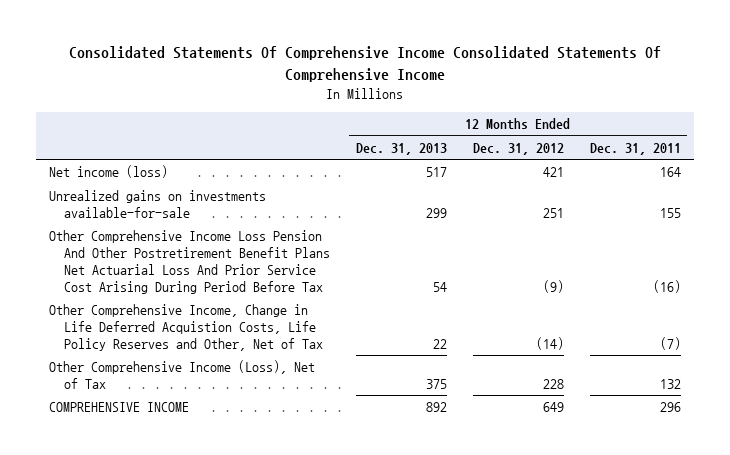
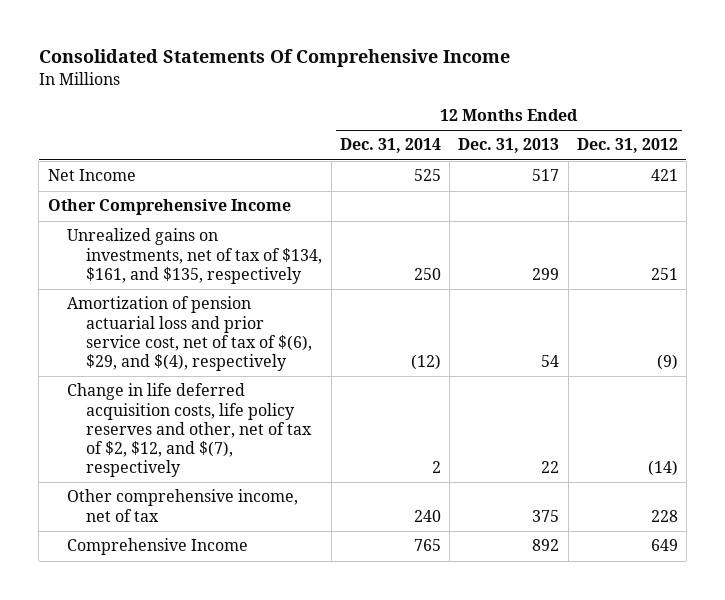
[68,46,661,83] Consolidated Statements Of Comprehensive Income Consolidated Statements Of Comprehensive Income -> [38,49,510,68] Consolidated Statements Of Comprehensive Income
[589,142,681,155] Dec. 31, 2011 -> none
none -> [339,138,441,154] Dec. 31, 2014
[48,165,168,179] Net income (loss) -> [47,169,136,182] Net Income
none -> [47,199,291,216] Other Comprehensive Income
[48,190,266,219] Unrealized gains on investments available-for-sale -> [67,228,323,284] Unrealized gains on investments, net of tax of $134, $161, and $135, respectively
[48,230,330,294] Other Comprehensive Income Loss Pension And Other Postretirement Benefit Plans Net Actuarial Loss And Prior Service Cost Arising During Period Before Tax -> [67,296,313,371] Amortization of pension actuarial loss and prior service cost, net of tax of $(6), $29, and $(4), respectively
[48,304,323,351] Other Comprehensive Income, Change in Life Deferred Acquistion Costs, Life Policy Reserves and Other, Net of Tax -> [67,383,313,478] Change in life deferred acquisition costs, life policy reserves and other, net of tax of $2, $12, and $(7), respectively
[48,360,315,390] Other Comprehensive Income (Loss), Net of Tax -> [67,489,299,522] Other comprehensive income, net of tax
[48,402,189,413] COMPREHENSIVE INCOME -> [67,538,249,556] Comprehensive Income

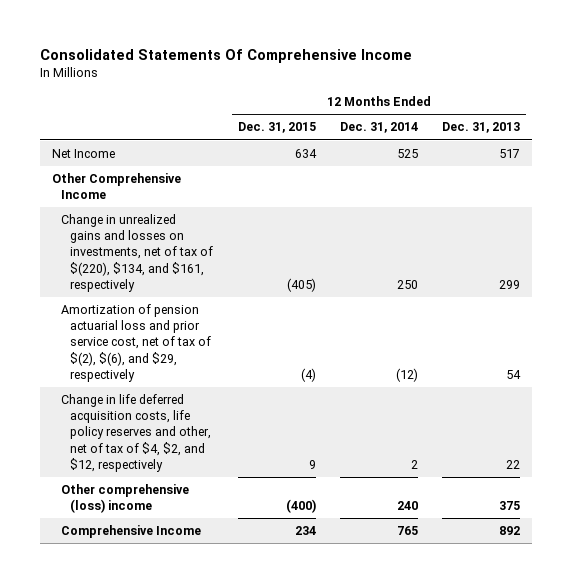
[576,138,678,154] Dec. 31, 2012 -> none
none -> [237,122,316,134] Dec. 31, 2015
[67,228,323,284] Unrealized gains on investments, net of tax of $134, $161, and $135, respectively -> [61,214,214,292] Change in unrealized gains and losses on investments, net of tax of $(220), $134, and $161, respectively
[67,296,313,371] Amortization of pension actuarial loss and prior service cost, net of tax of $(6), $29, and $(4), respectively -> [61,304,212,382] Amortization of pension actuarial loss and prior service cost, net of tax of $(2), $(6), and $29, respectively
[67,383,313,478] Change in life deferred acquisition costs, life policy reserves and other, net of tax of $2, $12, and $(7), respectively -> [61,394,212,472] Change in life deferred acquisition costs, life policy reserves and other, net of tax of $4, $2, and $12, respectively
[67,489,299,522] Other comprehensive income, net of tax -> [61,484,190,514] Other comprehensive (loss) income

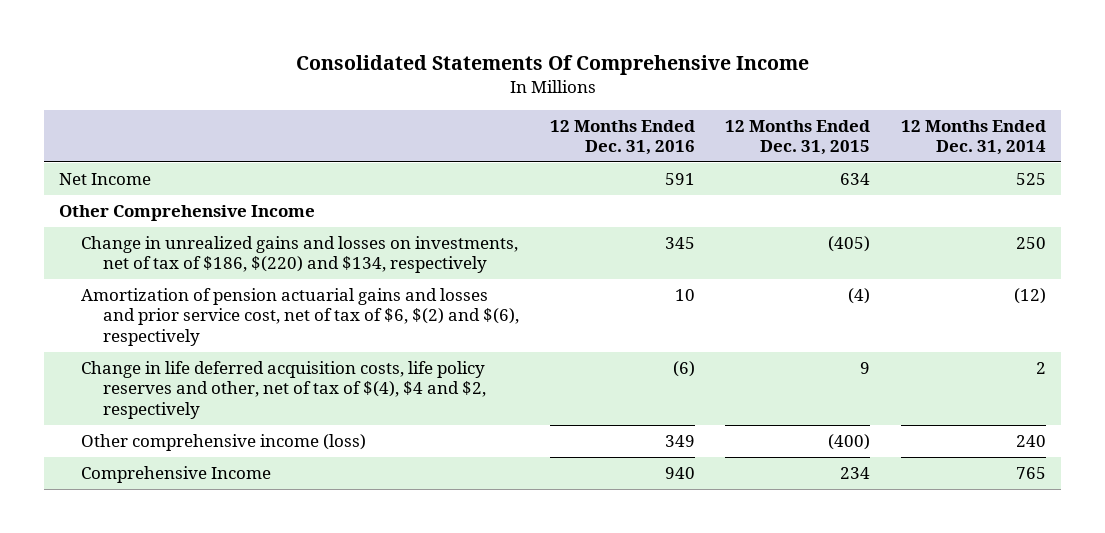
[441,122,520,134] Dec. 31, 2013 -> none
none -> [549,119,695,155] 12 Months Ended Dec. 31, 2016
[61,214,214,292] Change in unrealized gains and losses on investments, net of tax of $(220), $134, and $161, respectively -> [81,236,519,274] Change in unrealized gains and losses on investments, net of tax of $186, $(220) and $134, respectively
[61,304,212,382] Amortization of pension actuarial loss and prior service cost, net of tax of $(2), $(6), and $29, respectively -> [81,288,520,346] Amortization of pension actuarial gains and losses and prior service cost, net of tax of $6, $(2) and $(6), respectively
[61,394,212,472] Change in life deferred acquisition costs, life policy reserves and other, net of tax of $4, $2, and $12, respectively -> [81,361,487,419] Change in life deferred acquisition costs, life policy reserves and other, net of tax of $(4), $4 and $2, respectively
[61,484,190,514] Other comprehensive (loss) income -> [81,434,367,452] Other comprehensive income (loss)

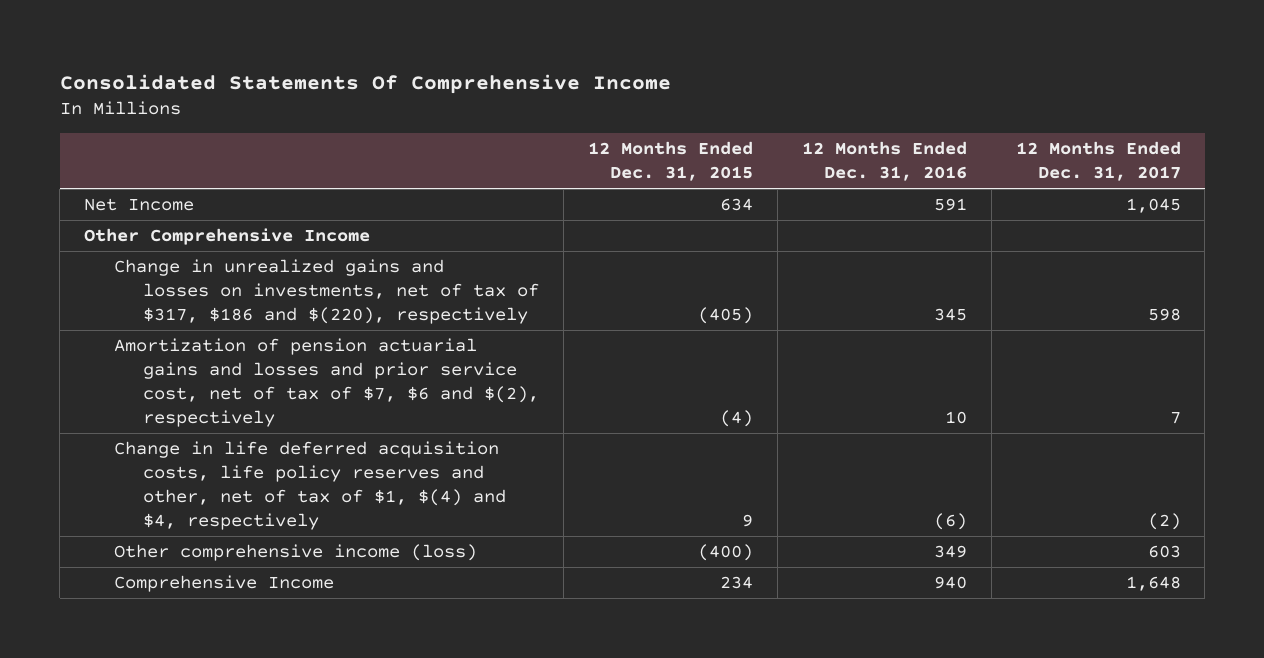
[901,119,1047,155] 12 Months Ended Dec. 31, 2014 -> none
none -> [1015,141,1181,182] 12 Months Ended Dec. 31, 2017
[81,236,519,274] Change in unrealized gains and losses on investments, net of tax of $186, $(220) and $134, respectively -> [113,259,540,324] Change in unrealized gains and losses on investments, net of tax of $317, $186 and $(220), respectively
[81,288,520,346] Amortization of pension actuarial gains and losses and prior service cost, net of tax of $6, $(2) and $(6), respectively -> [113,338,540,427] Amortization of pension actuarial gains and losses and prior service cost, net of tax of $7, $6 and $(2), respectively
[81,361,487,419] Change in life deferred acquisition costs, life policy reserves and other, net of tax of $(4), $4 and $2, respectively -> [113,441,507,530] Change in life deferred acquisition costs, life policy reserves and other, net of tax of $1, $(4) and $4, respectively

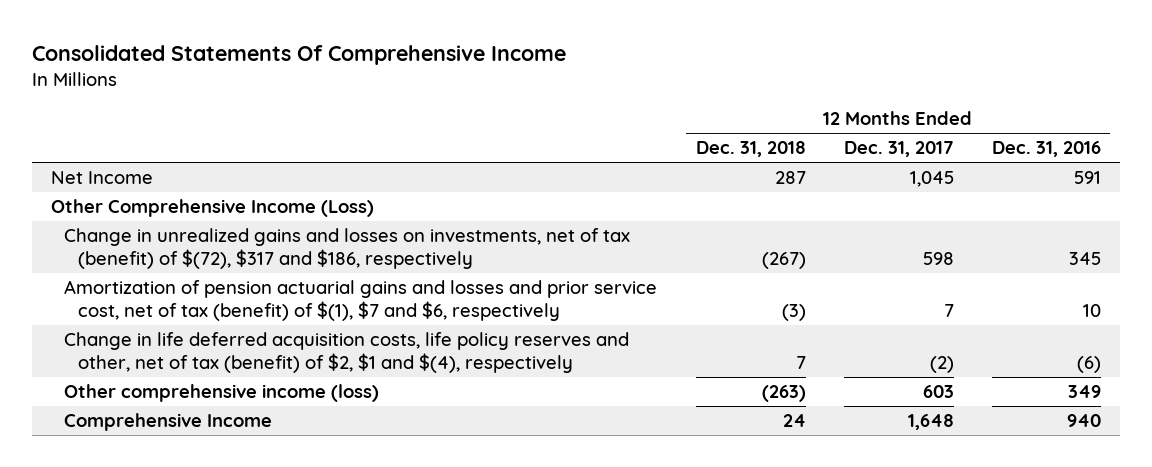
[587,141,753,182] 12 Months Ended Dec. 31, 2015 -> none
none -> [695,141,806,158] Dec. 31, 2018
[83,228,370,246] Other Comprehensive Income -> [50,199,374,218] Other Comprehensive Income (Loss)
[113,259,540,324] Change in unrealized gains and losses on investments, net of tax of $317, $186 and $(220), respectively -> [64,228,631,270] Change in unrealized gains and losses on investments, net of tax (benefit) of $(72), $317 and $186, respectively
[113,338,540,427] Amortization of pension actuarial gains and losses and prior service cost, net of tax of $7, $6 and $(2), respectively -> [64,280,658,322] Amortization of pension actuarial gains and losses and prior service cost, net of tax (benefit) of $(1), $7 and $6, respectively
[113,441,507,530] Change in life deferred acquisition costs, life policy reserves and other, net of tax of $1, $(4) and $4, respectively -> [64,332,630,374] Change in life deferred acquisition costs, life policy reserves and other, net of tax (benefit) of $2, $1 and $(4), respectively

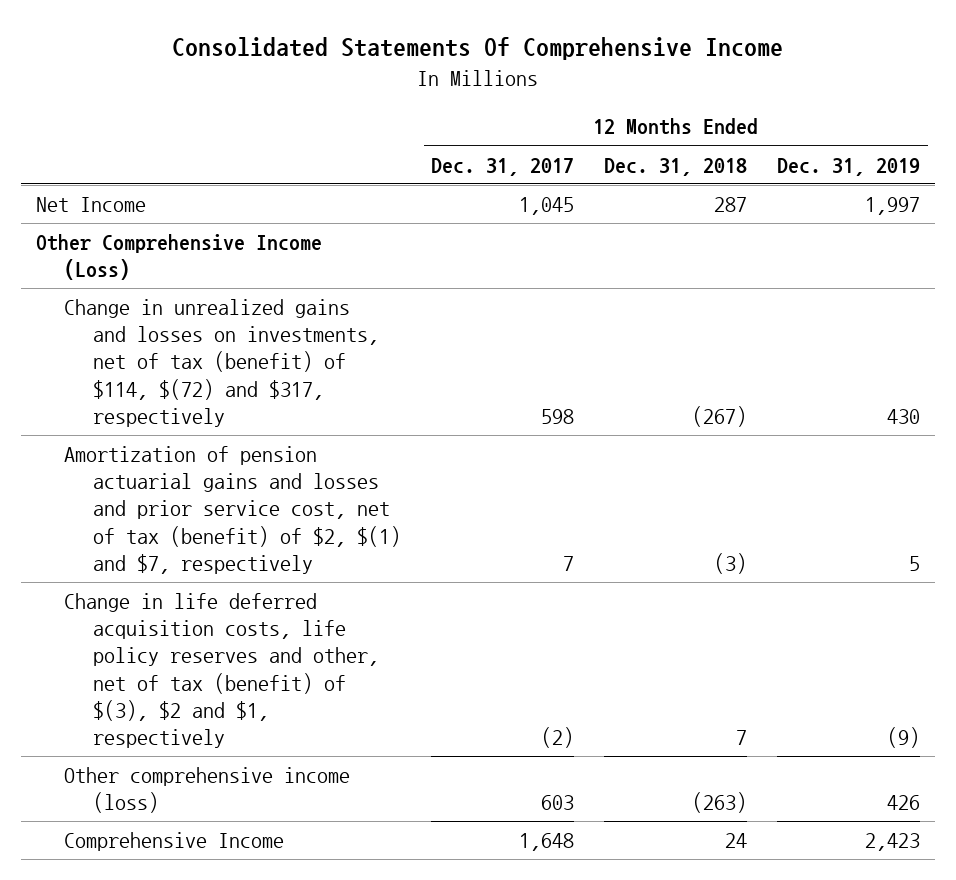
[991,141,1101,158] Dec. 31, 2016 -> none
none -> [777,157,921,176] Dec. 31, 2019
[64,228,631,270] Change in unrealized gains and losses on investments, net of tax (benefit) of $(72), $317 and $186, respectively -> [64,299,380,427] Change in unrealized gains and losses on investments, net of tax (benefit) of $114, $(72) and $317, respectively
[64,280,658,322] Amortization of pension actuarial gains and losses and prior service cost, net of tax (benefit) of $(1), $7 and $6, respectively -> [64,446,402,574] Amortization of pension actuarial gains and losses and prior service cost, net of tax (benefit) of $2, $(1) and $7, respectively
[64,332,630,374] Change in life deferred acquisition costs, life policy reserves and other, net of tax (benefit) of $2, $1 and $(4), respectively -> [64,593,380,748] Change in life deferred acquisition costs, life policy reserves and other, net of tax (benefit) of $(3), $2 and $1, respectively

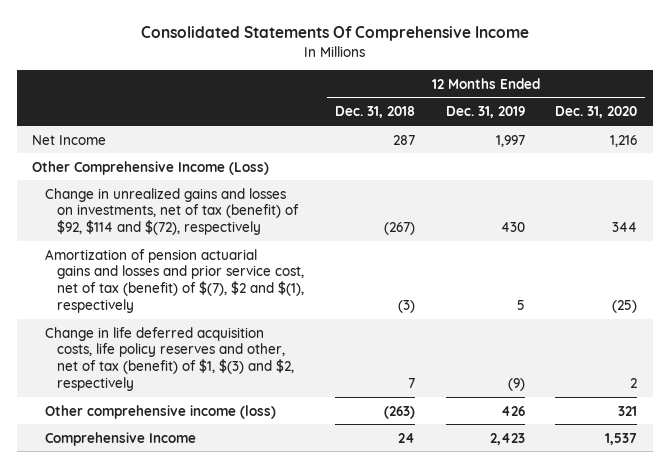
[431,157,575,176] Dec. 31, 2017 -> none
none -> [555,106,638,119] Dec. 31, 2020
[64,299,380,427] Change in unrealized gains and losses on investments, net of tax (benefit) of $114, $(72) and $317, respectively -> [44,187,300,235] Change in unrealized gains and losses on investments, net of tax (benefit) of $92, $114 and $(72), respectively
[64,446,402,574] Amortization of pension actuarial gains and losses and prior service cost, net of tax (benefit) of $2, $(1) and $7, respectively -> [44,248,305,313] Amortization of pension actuarial gains and losses and prior service cost, net of tax (benefit) of $(7), $2 and $(1), respectively
[64,593,380,748] Change in life deferred acquisition costs, life policy reserves and other, net of tax (benefit) of $(3), $2 and $1, respectively -> [44,326,295,391] Change in life deferred acquisition costs, life policy reserves and other, net of tax (benefit) of $1, $(3) and $2, respectively

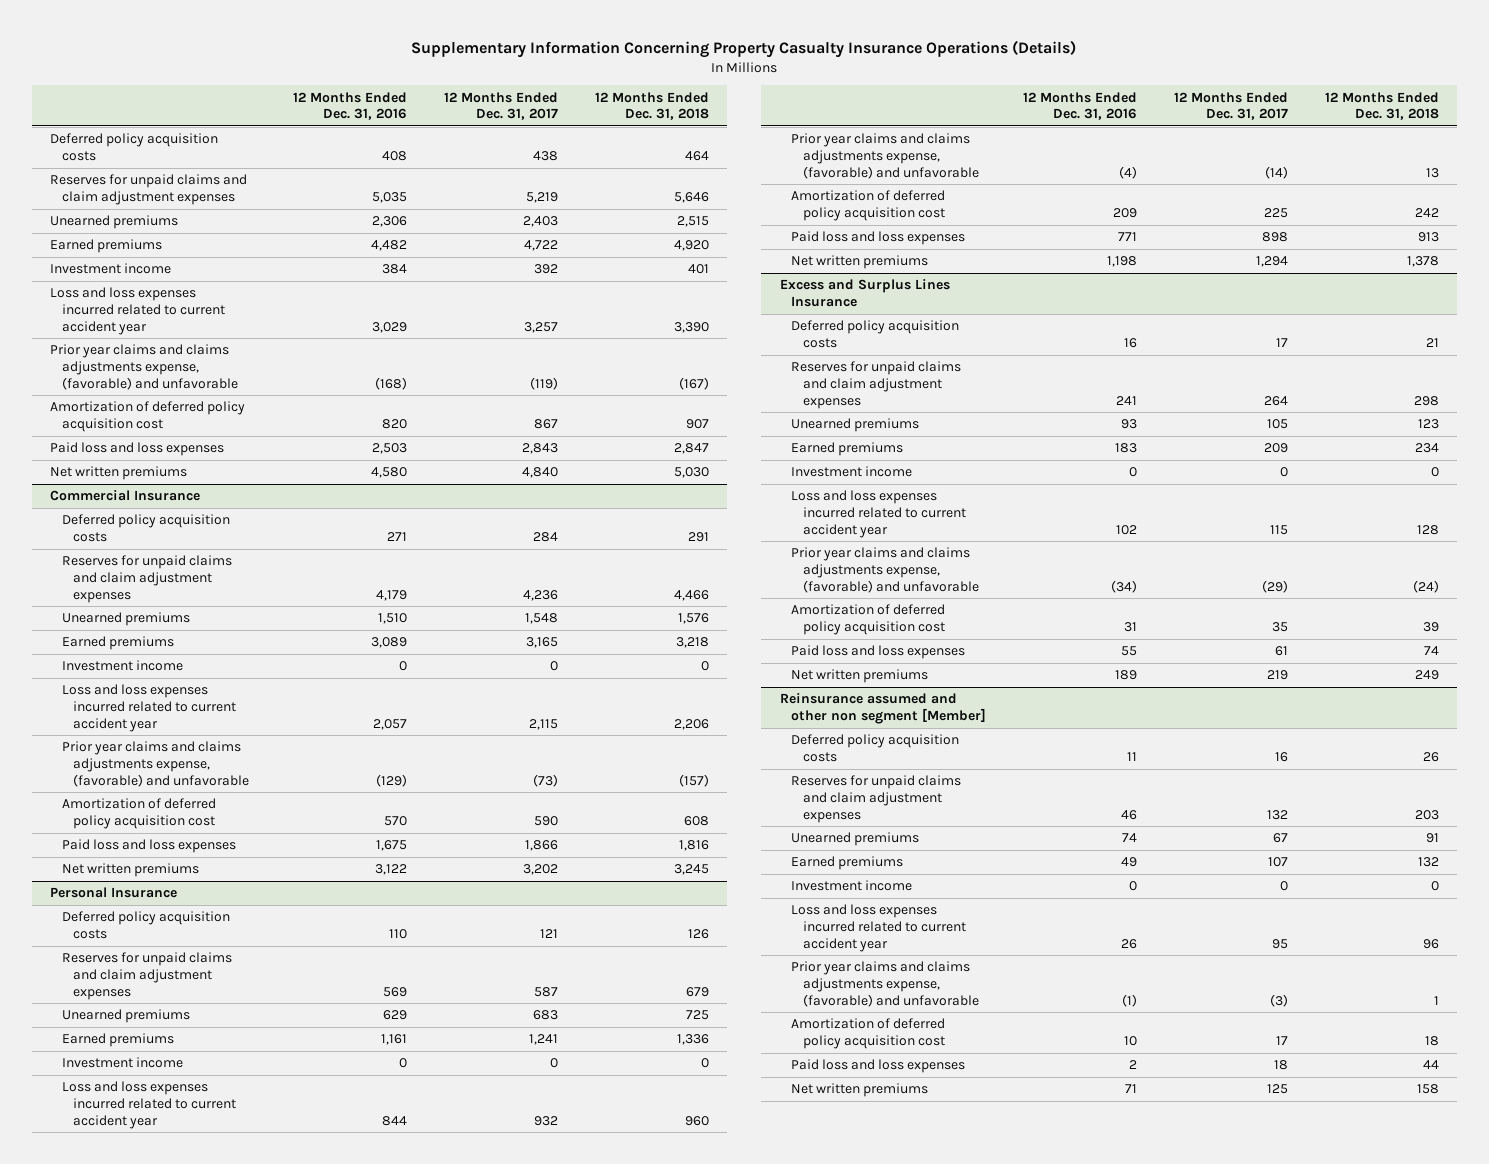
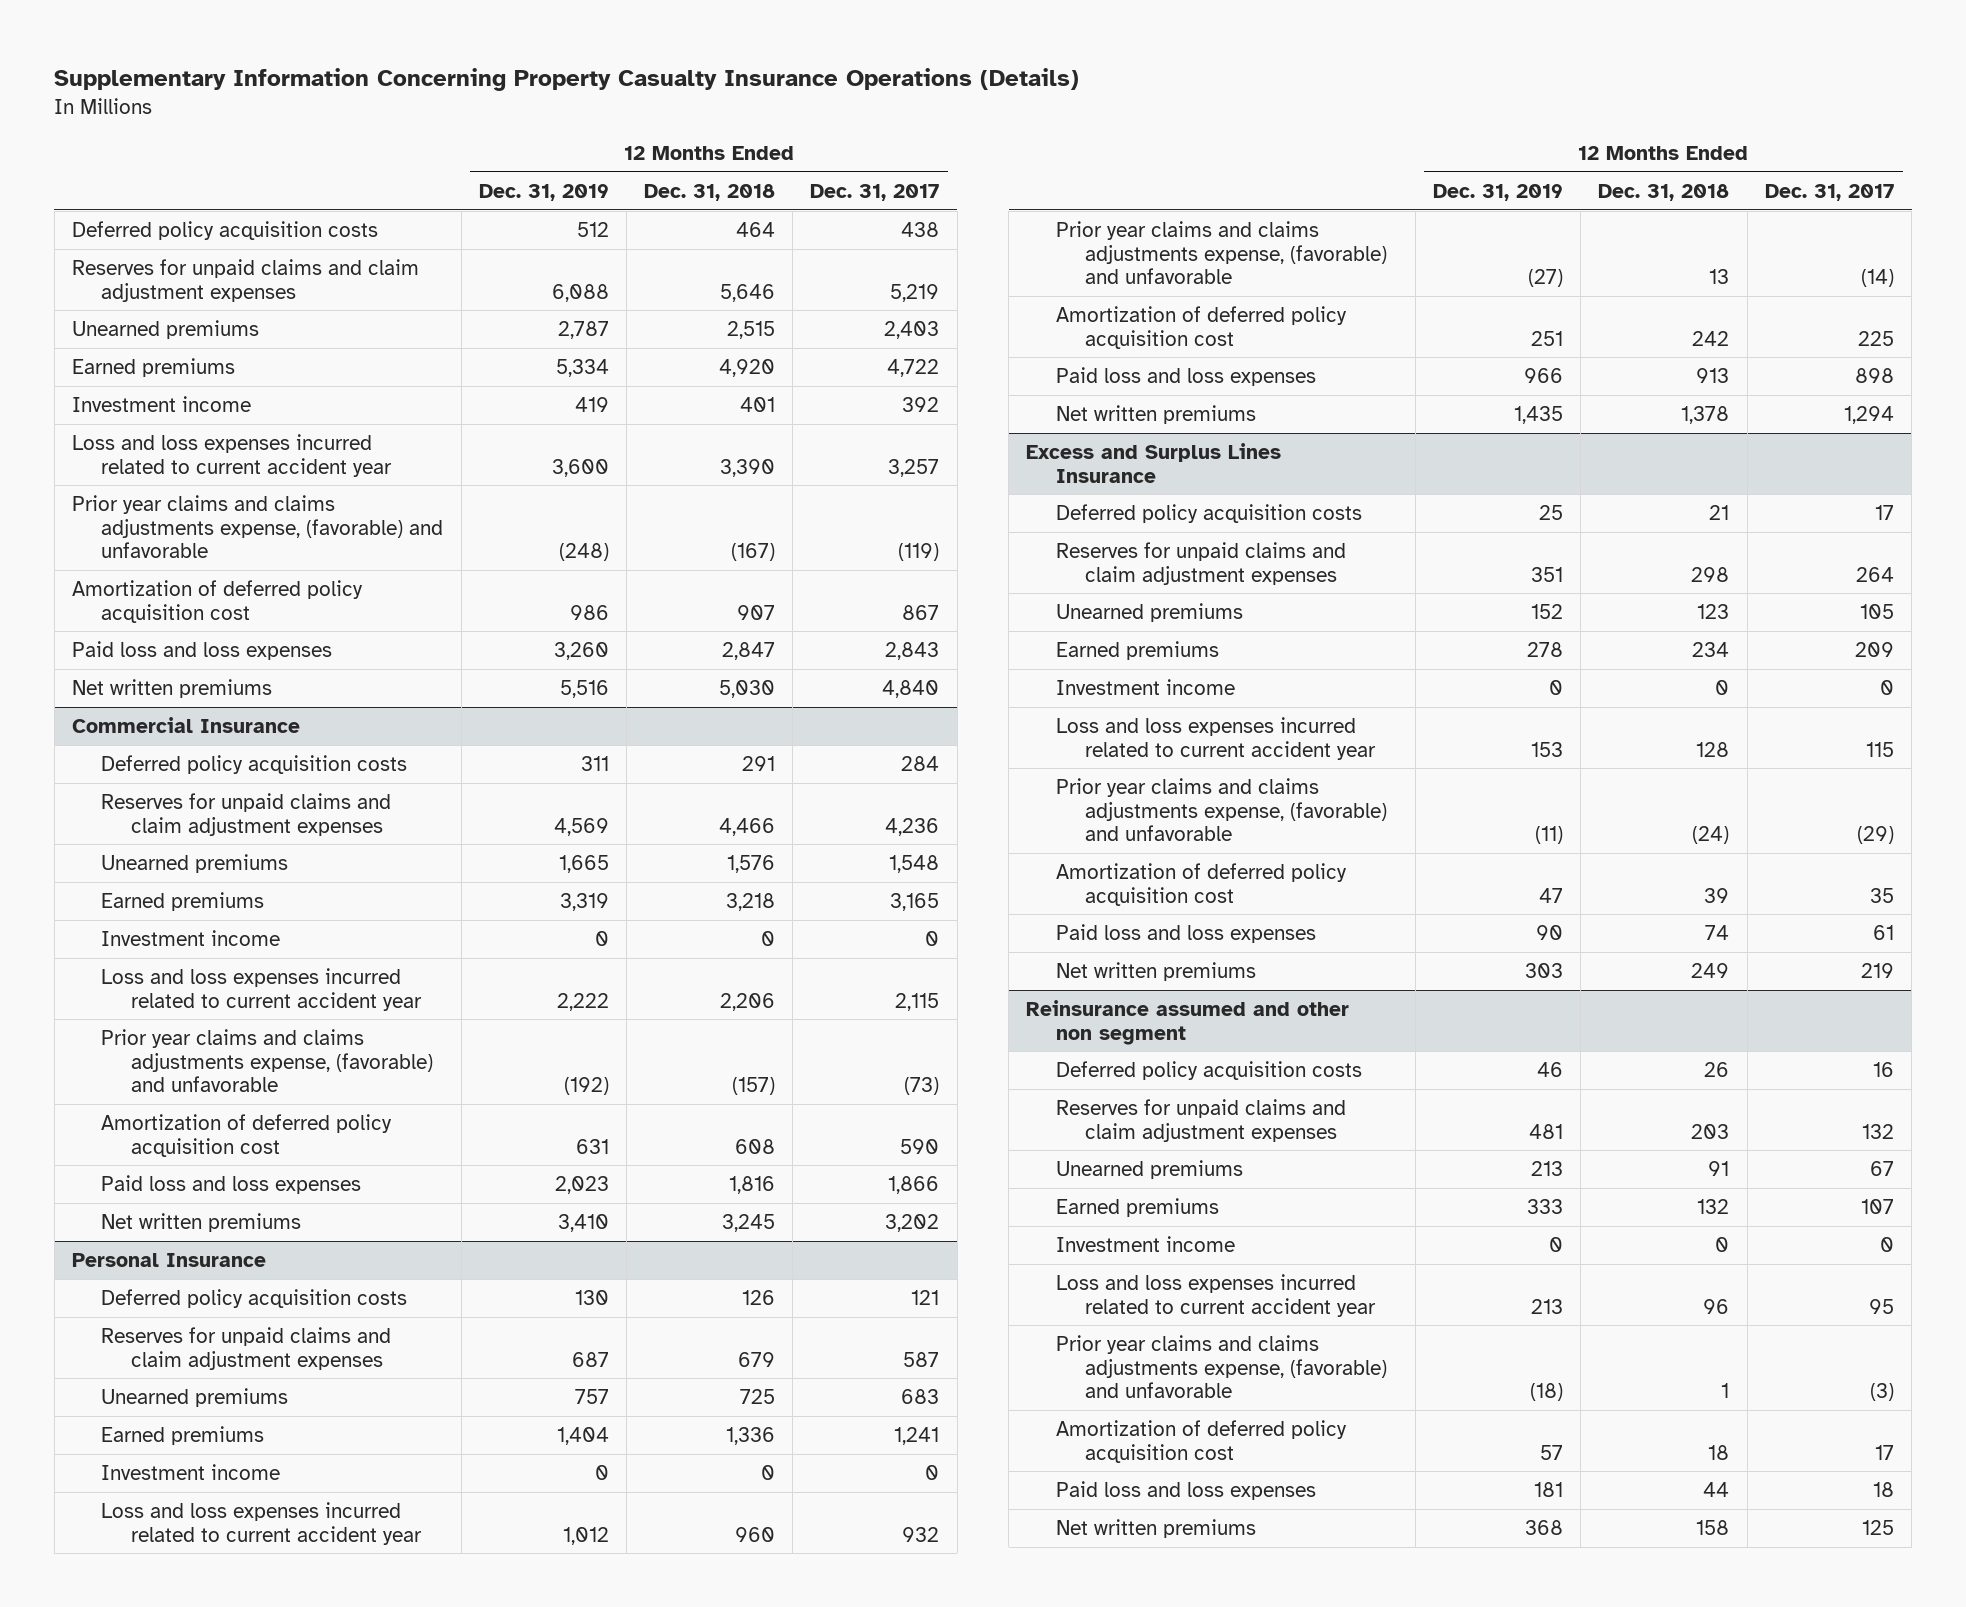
[293,91,408,121] 12 Months Ended Dec. 31, 2016 -> none
none -> [478,183,609,201] Dec. 31, 2019
[779,693,987,724] Reinsurance assumed and other non segment [Member] -> [1026,999,1350,1045] Reinsurance assumed and other non segment

